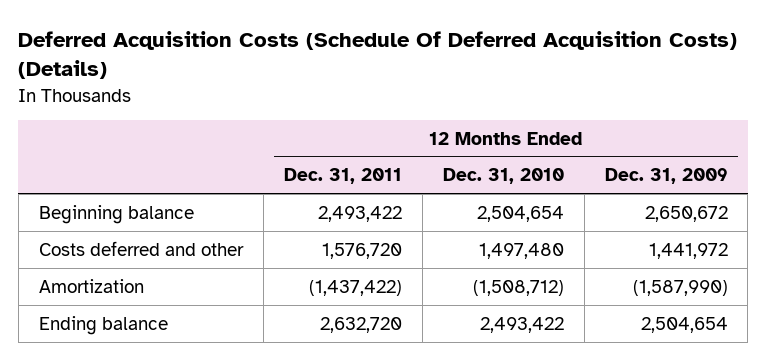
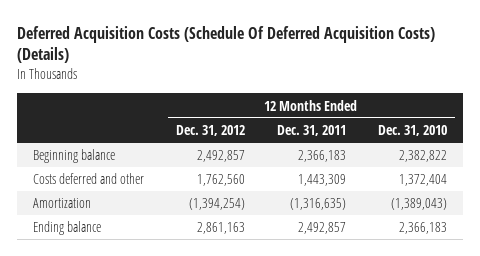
[604,168,728,185] Dec. 31, 2009 -> none
none -> [175,125,245,137] Dec. 31, 2012
[317,205,402,222] 2,493,422 -> [297,150,346,163] 2,366,183
[476,205,564,222] 2,504,654 -> [398,150,447,163] 2,382,822
[321,242,402,259] 1,576,720 -> [297,174,346,187] 1,443,309
[478,242,564,259] 1,497,480 -> [398,174,447,187] 1,372,404
[308,279,402,296] (1,437,422) -> [289,198,346,211] (1,316,635)
[472,279,564,296] (1,508,712) -> [390,198,447,211] (1,389,043)
[319,316,402,333] 2,632,720 -> [297,222,346,235] 2,492,857
[479,316,564,333] 2,493,422 -> [398,222,447,235] 2,366,183

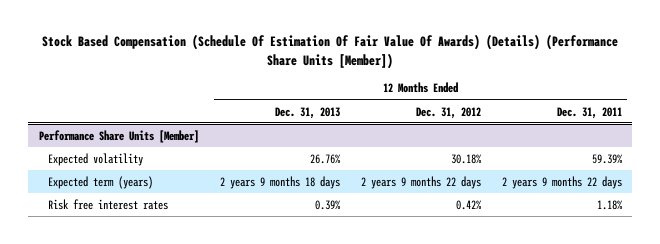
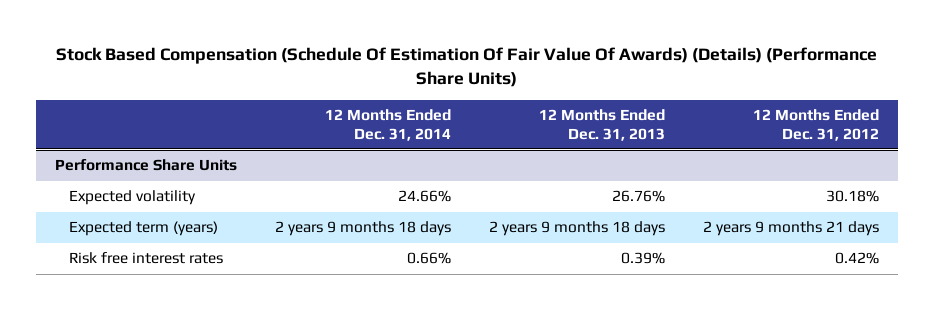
[42,34,619,69] Stock Based Compensation (Schedule Of Estimation Of Fair Value Of Awards) (Details) (Performance Share Units [Member]) -> [56,47,878,88] Stock Based Compensation (Schedule Of Estimation Of Fair Value Of Awards) (Details) (Performance Share Units)
[556,106,622,119] Dec. 31, 2011 -> none
none -> [325,109,452,141] 12 Months Ended Dec. 31, 2014
[38,129,199,143] Performance Share Units [Member] -> [55,159,238,172] Performance Share Units
[360,175,481,189] 2 years 9 months 22 days -> [702,221,879,237] 2 years 9 months 21 days

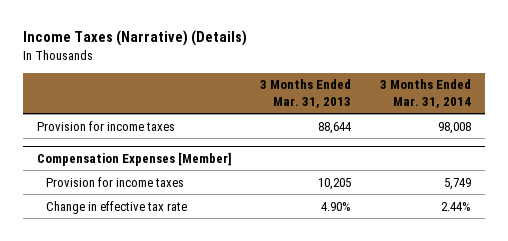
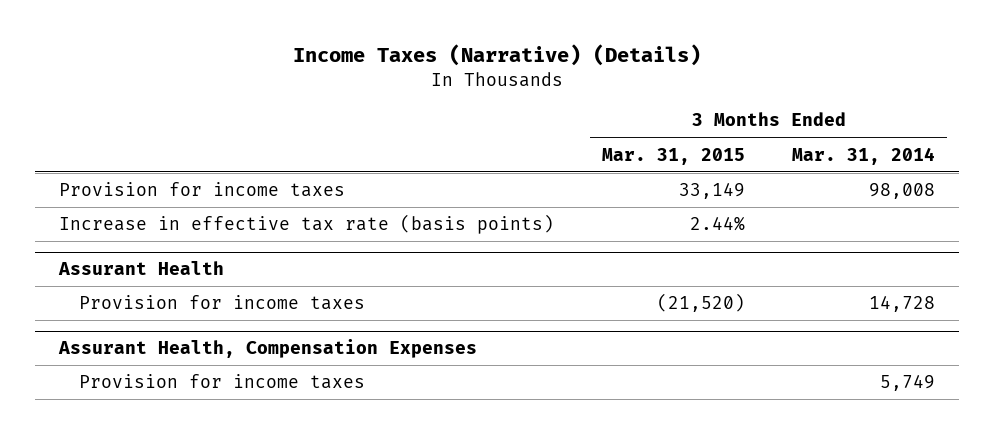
[260,79,352,108] 3 Months Ended Mar. 31, 2013 -> none
none -> [601,147,745,165] Mar. 31, 2015
[36,151,232,166] Compensation Expenses [Member] -> none
none -> [59,214,555,235] Increase in effective tax rate (basis points)
none -> [58,261,225,276] Assurant Health
none -> [79,295,366,311] Provision for income taxes
none -> [58,339,478,359] Assurant Health, Compensation Expenses
[46,200,188,214] Change in effective tax rate -> none

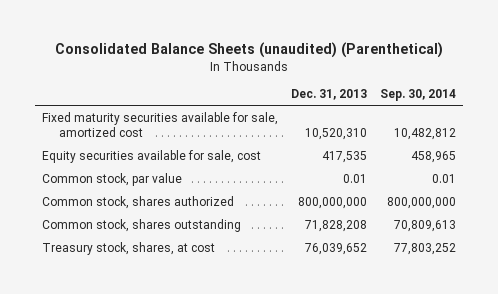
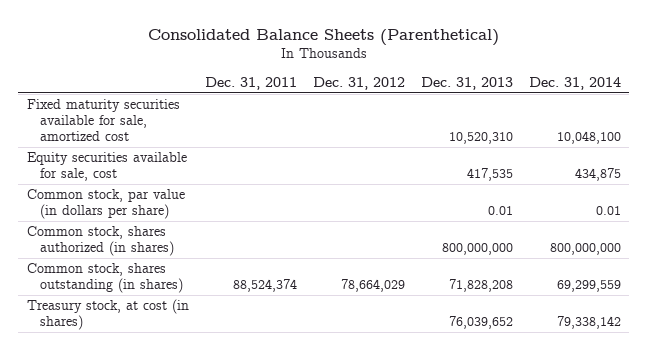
[55,42,444,59] Consolidated Balance Sheets (unaudited) (Parenthetical) -> [147,28,499,46] Consolidated Balance Sheets (Parenthetical)
[380,89,457,102] Sep. 30, 2014 -> none
none -> [204,76,297,90] Dec. 31, 2011
none -> [312,76,405,90] Dec. 31, 2012
none -> [528,76,621,90] Dec. 31, 2014
[41,172,182,186] Common stock, par value -> [26,189,185,220] Common stock, par value (in dollars per share)
[41,195,234,209] Common stock, shares authorized -> [26,226,174,257] Common stock, shares authorized (in shares)
[41,218,241,232] Common stock, shares outstanding -> [26,263,183,294] Common stock, shares outstanding (in shares)
[41,241,215,255] Treasury stock, shares, at cost -> [26,299,189,331] Treasury stock, at cost (in shares)

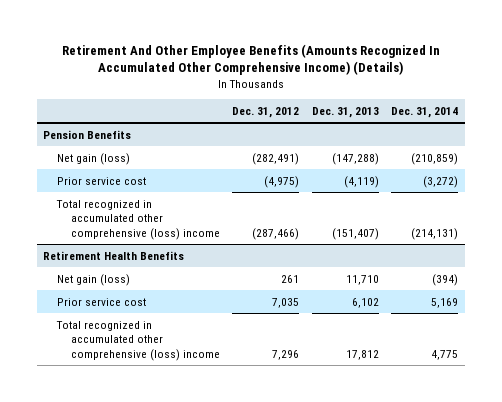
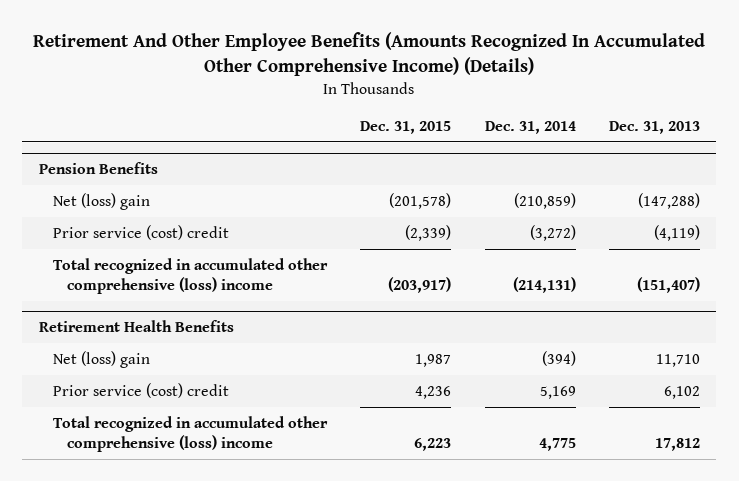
[232,106,300,118] Dec. 31, 2012 -> none
none -> [360,120,452,134] Dec. 31, 2015
[57,152,131,165] Net gain (loss) -> [53,192,151,210] Net (loss) gain
[57,176,147,185] Prior service cost -> [53,224,230,240] Prior service (cost) credit
[57,273,131,286] Net gain (loss) -> [53,350,151,368] Net (loss) gain
[57,297,147,306] Prior service cost -> [53,382,230,398] Prior service (cost) credit

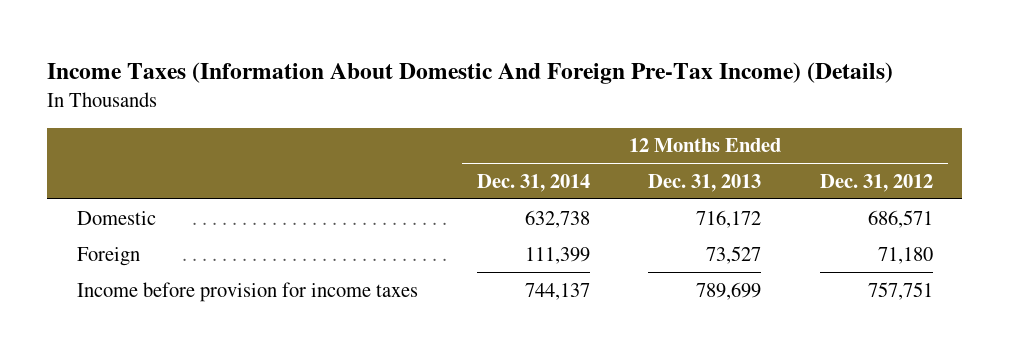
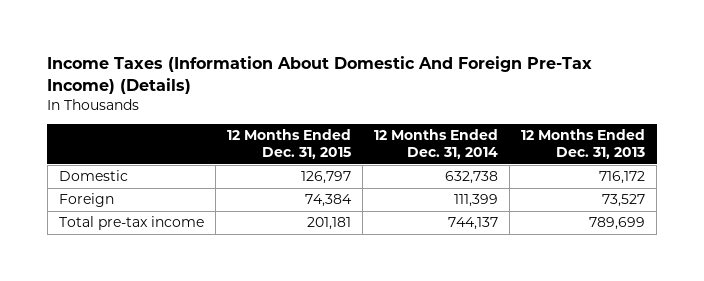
[819,173,933,192] Dec. 31, 2012 -> none
none -> [226,128,351,160] 12 Months Ended Dec. 31, 2015
[76,281,418,302] Income before provision for income taxes -> [58,216,204,231] Total pre-tax income

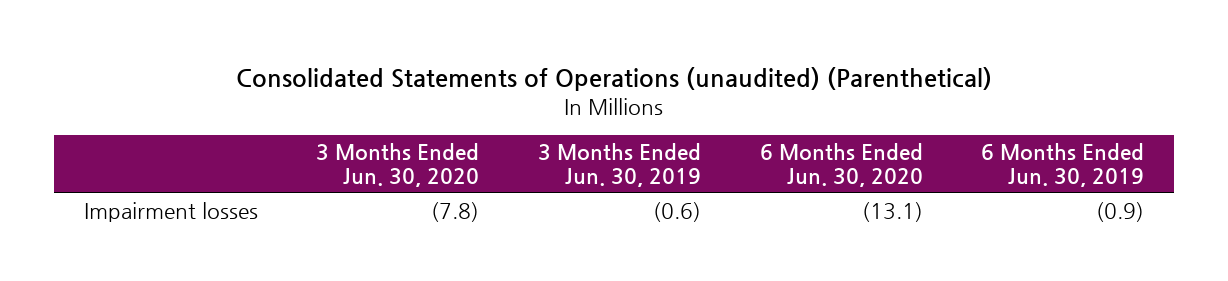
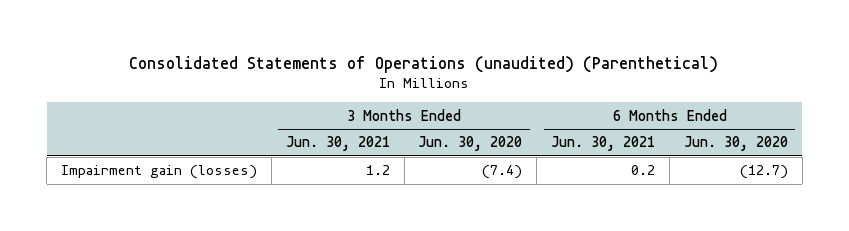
[538,142,702,188] 3 Months Ended Jun. 30, 2019 -> none
[981,142,1145,188] 6 Months Ended Jun. 30, 2019 -> none
none -> [285,136,390,152] Jun. 30, 2021
none -> [551,136,656,152] Jun. 30, 2021
[83,201,258,222] Impairment losses -> [60,165,257,180] Impairment gain (losses)
[431,201,480,222] (7.8) -> [482,165,523,180] (7.4)
[861,201,923,222] (13.1) -> [739,165,788,180] (12.7)

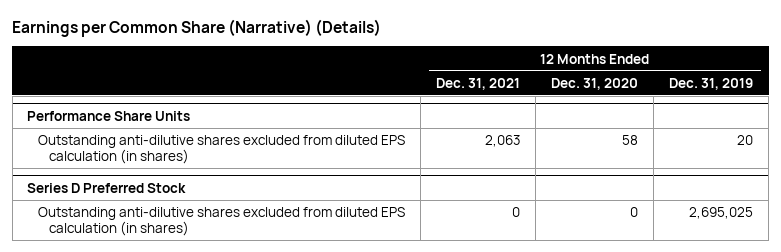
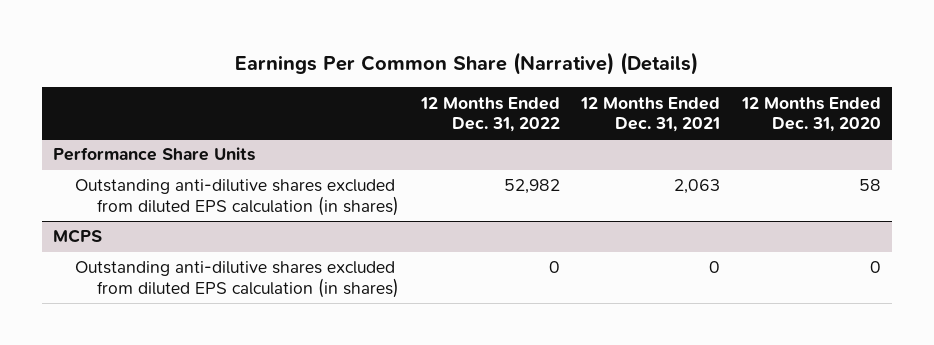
[12,18,382,37] Earnings per Common Share (Narrative) (Details) -> [235,51,699,75] Earnings Per Common Share (Narrative) (Details)
[669,77,754,90] Dec. 31, 2019 -> none
none -> [419,96,560,133] 12 Months Ended Dec. 31, 2022
[27,182,187,193] Series D Preferred Stock -> [53,229,103,244] MCPS

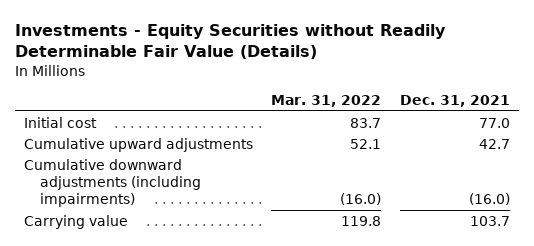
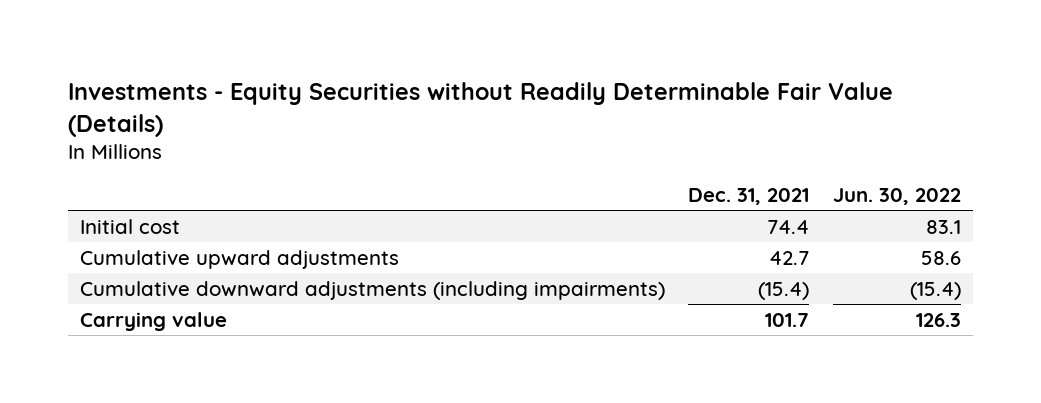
[271,95,382,108] Mar. 31, 2022 -> none
none -> [832,187,961,205] Jun. 30, 2022
[478,117,510,128] 77.0 -> [767,219,810,234] 74.4
[468,193,510,206] (16.0) -> [758,281,810,300] (15.4)
[469,215,510,226] 103.7 -> [765,312,810,327] 101.7

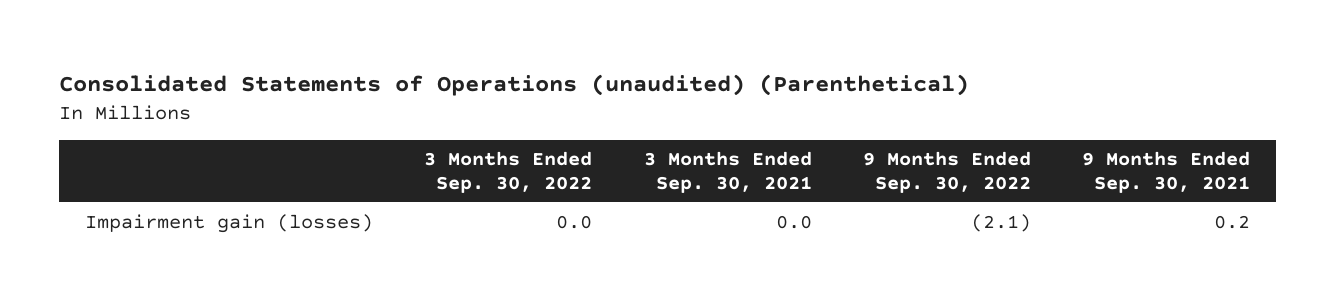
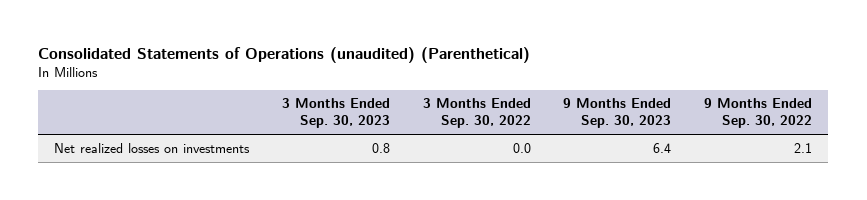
[643,150,812,194] 3 Months Ended Sep. 30, 2021 -> none
[1082,150,1251,194] 9 Months Ended Sep. 30, 2021 -> none
none -> [282,98,391,129] 3 Months Ended Sep. 30, 2023
none -> [563,98,672,129] 9 Months Ended Sep. 30, 2023
[84,213,373,233] Impairment gain (losses) -> none
none -> [54,143,251,154] Net realized losses on investments

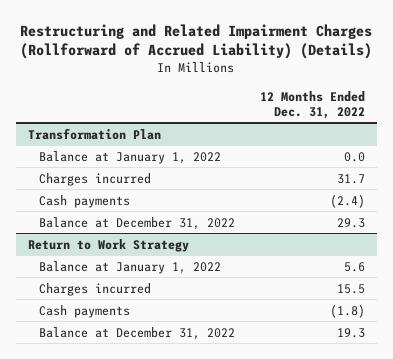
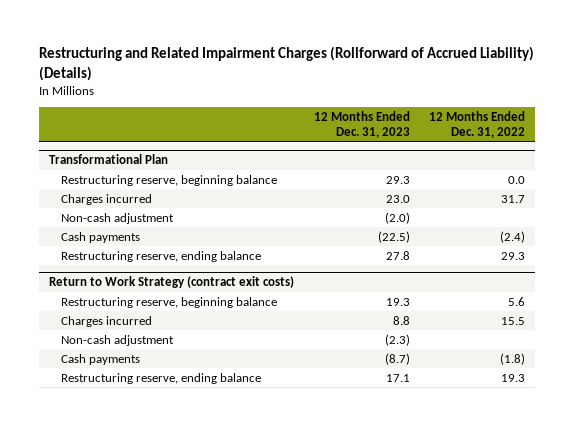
none -> [313,110,410,139] 12 Months Ended Dec. 31, 2023
[28,127,162,140] Transformation Plan -> [48,154,168,165] Transformational Plan
[39,150,222,164] Balance at January 1, 2022 -> [60,174,277,186] Restructuring reserve, beginning balance
none -> [60,212,174,224] Non-cash adjustment
[39,216,236,230] Balance at December 31, 2022 -> [60,250,261,262] Restructuring reserve, ending balance
[28,238,190,252] Return to Work Strategy -> [48,276,294,289] Return to Work Strategy (contract exit costs)
[39,260,222,274] Balance at January 1, 2022 -> [60,296,277,308] Restructuring reserve, beginning balance
none -> [60,334,174,346] Non-cash adjustment
[39,326,236,340] Balance at December 31, 2022 -> [60,372,261,384] Restructuring reserve, ending balance

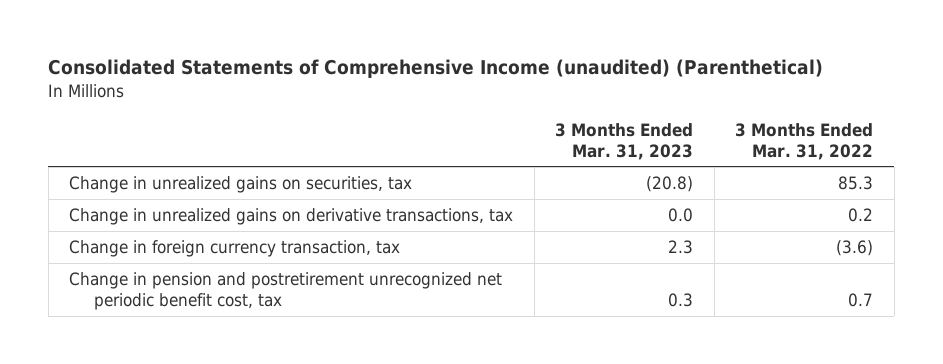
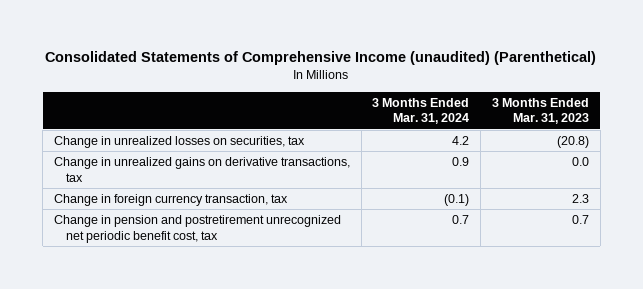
[735,122,874,160] 3 Months Ended Mar. 31, 2022 -> none
none -> [372,97,470,125] 3 Months Ended Mar. 31, 2024
[69,176,413,194] Change in unrealized gains on securities, tax -> [53,135,305,148] Change in unrealized losses on securities, tax
[668,292,694,307] 0.3 -> [571,214,589,224] 0.7

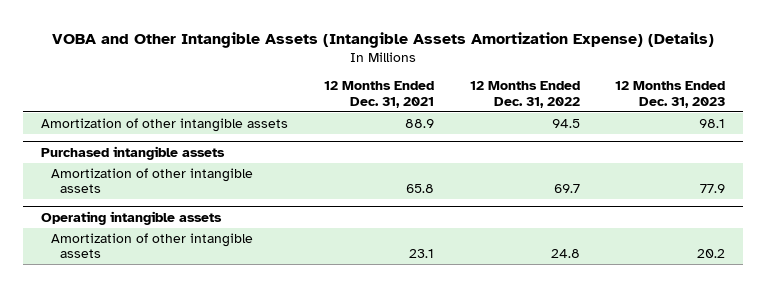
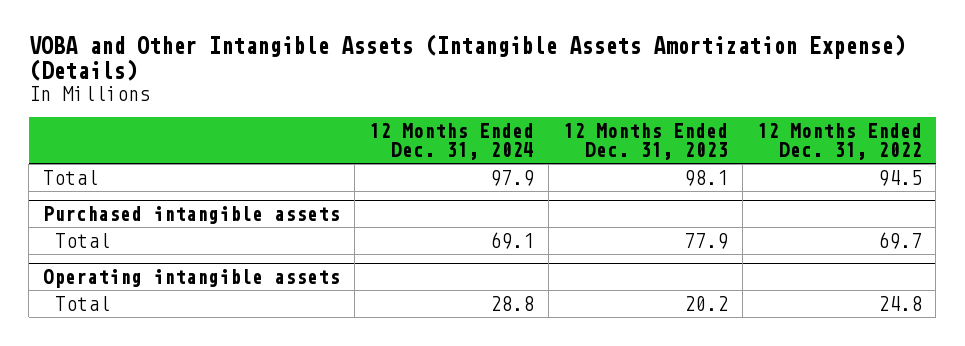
[323,81,434,108] 12 Months Ended Dec. 31, 2021 -> none
none -> [368,123,534,161] 12 Months Ended Dec. 31, 2024
[41,117,289,132] Amortization of other intangible assets -> [43,170,99,186] Total
[50,167,253,194] Amortization of other intangible assets -> [54,233,110,249] Total
[50,232,253,259] Amortization of other intangible assets -> [54,296,110,312] Total

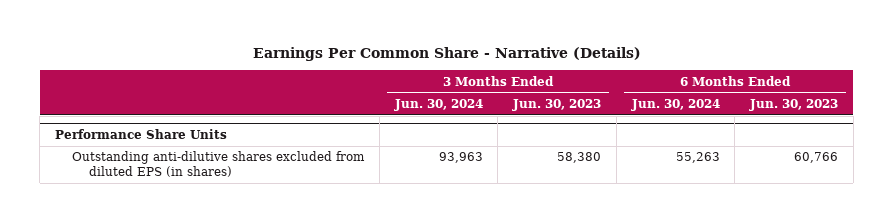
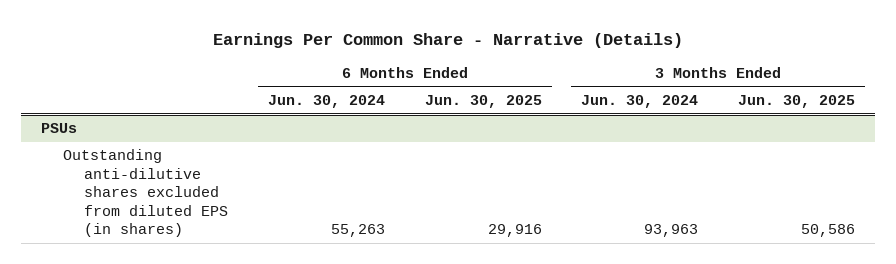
[512,98,602,111] Jun. 30, 2023 -> none
[749,98,839,111] Jun. 30, 2023 -> none
none -> [424,95,542,109] Jun. 30, 2025
none -> [738,95,856,109] Jun. 30, 2025
[55,128,228,139] Performance Share Units -> [41,123,78,134] PSUs

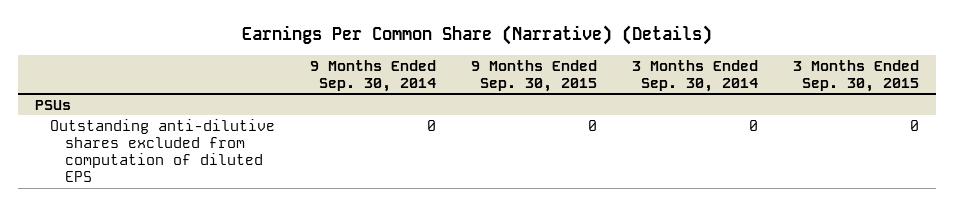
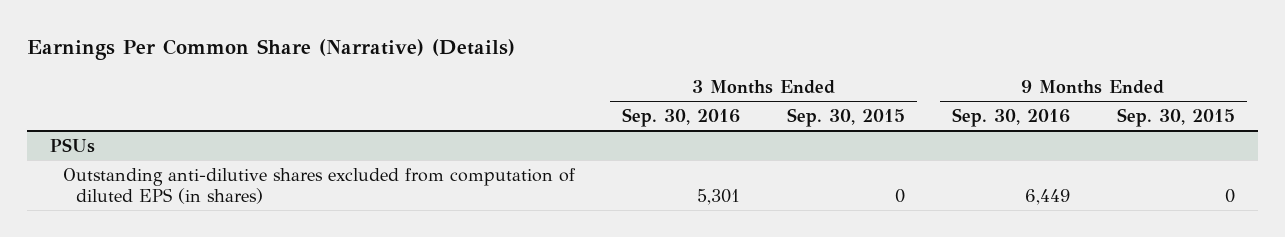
[309,59,436,92] 9 Months Ended Sep. 30, 2014 -> none
[631,59,758,92] 3 Months Ended Sep. 30, 2014 -> none
none -> [622,107,741,127] Sep. 30, 2016
none -> [951,107,1070,127] Sep. 30, 2016
[49,118,275,183] Outstanding anti-dilutive shares excluded from computation of diluted EPS -> [63,167,577,205] Outstanding anti-dilutive shares excluded from computation of diluted EPS (in shares)

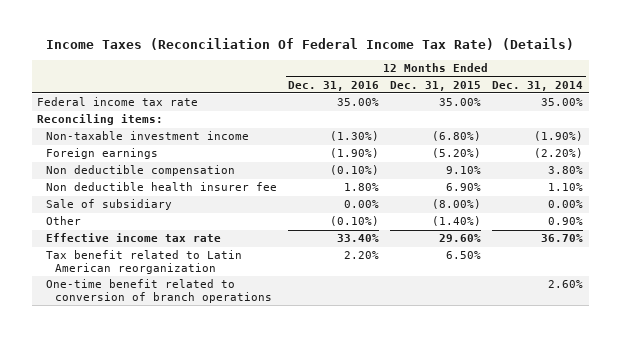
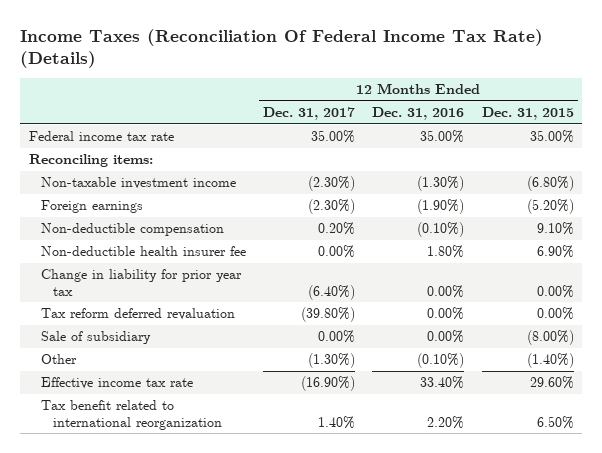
[492,80,584,91] Dec. 31, 2014 -> none
none -> [263,107,356,121] Dec. 31, 2017
[46,165,236,177] Non deductible compensation -> [40,223,224,237] Non-deductible compensation
[46,182,278,192] Non deductible health insurer fee -> [40,246,246,257] Non-deductible health insurer fee
none -> [40,269,242,297] Change in liability for prior year tax
none -> [40,308,235,321] Tax reform deferred revaluation
[46,279,273,304] One-time benefit related to conversion of branch operations -> none
[46,250,243,275] Tax benefit related to Latin American reorganization -> [40,400,223,431] Tax benefit related to international reorganization

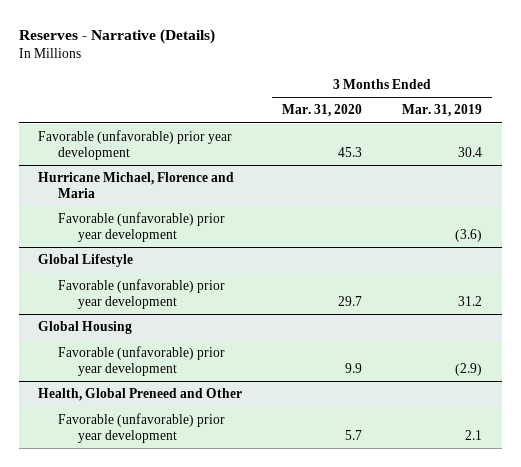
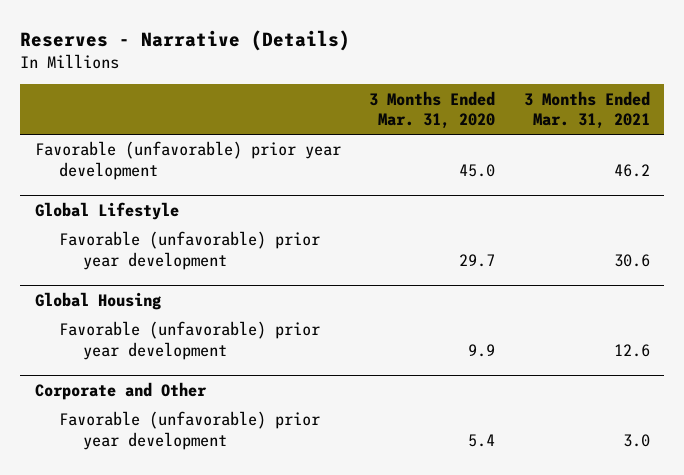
[402,104,483,118] Mar. 31, 2019 -> none
none -> [523,90,650,130] 3 Months Ended Mar. 31, 2021
[38,172,235,198] Hurricane Michael, Florence and Maria -> none
[58,212,226,242] Favorable (unfavorable) prior year development -> none
[338,146,363,157] 45.3 -> [459,164,496,178] 45.0
[38,388,243,402] Health, Global Preneed and Other -> none
none -> [34,381,207,400] Corporate and Other
[345,429,363,440] 5.7 -> [468,434,496,448] 5.4

